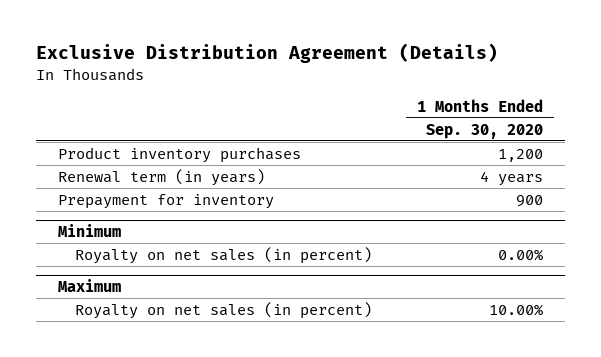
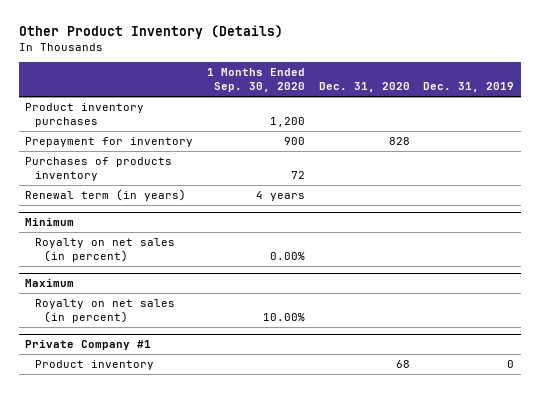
[35,43,498,64] Exclusive Distribution Agreement (Details) -> [18,25,283,40] Other Product Inventory (Details)
none -> [318,82,410,93] Dec. 31, 2020
none -> [423,82,515,93] Dec. 31, 2019
none -> [25,156,173,182] Purchases of products inventory
[58,168,266,186] Renewal term (in years) -> [25,188,187,201] Renewal term (in years)
none -> [25,340,152,351] Private Company #1
none -> [34,359,154,370] Product inventory

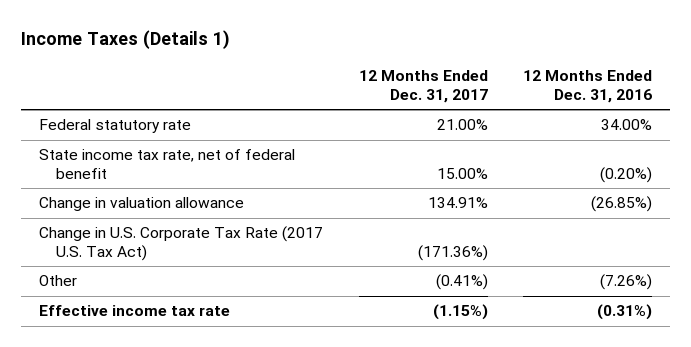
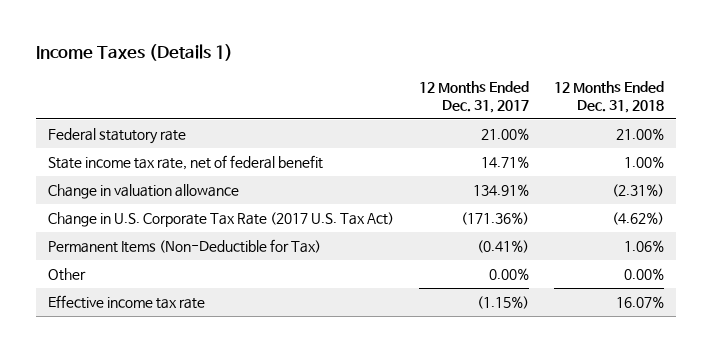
[523,70,653,103] 12 Months Ended Dec. 31, 2016 -> none
none -> [553,80,664,113] 12 Months Ended Dec. 31, 2018
[436,168,488,180] 15.00% -> [481,156,530,169] 14.71%
none -> [48,239,322,254] Permanent Items (Non-Deductible for Tax)
[435,274,488,291] (0.41%) -> [489,268,530,281] 0.00%

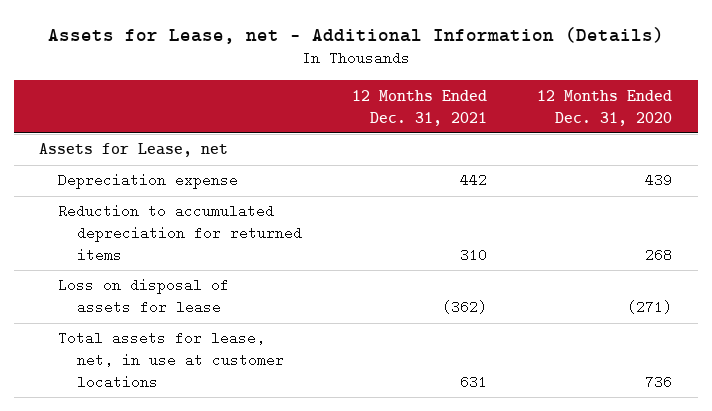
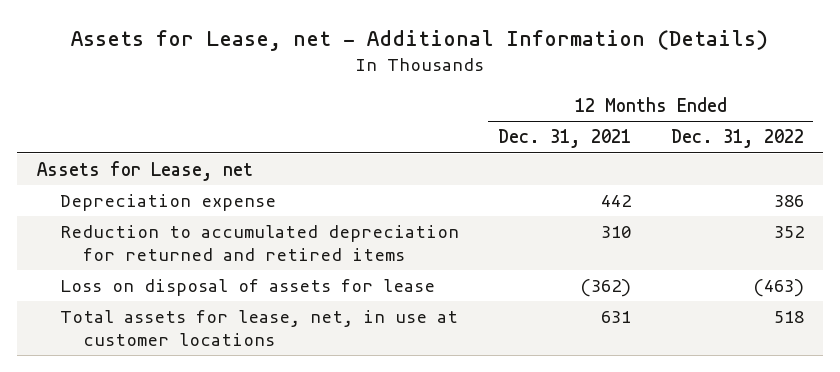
[537,89,673,126] 12 Months Ended Dec. 31, 2020 -> none
none -> [670,129,804,149] Dec. 31, 2022
[58,204,302,263] Reduction to accumulated depreciation for returned items -> [59,225,459,261] Reduction to accumulated depreciation for returned and retired items

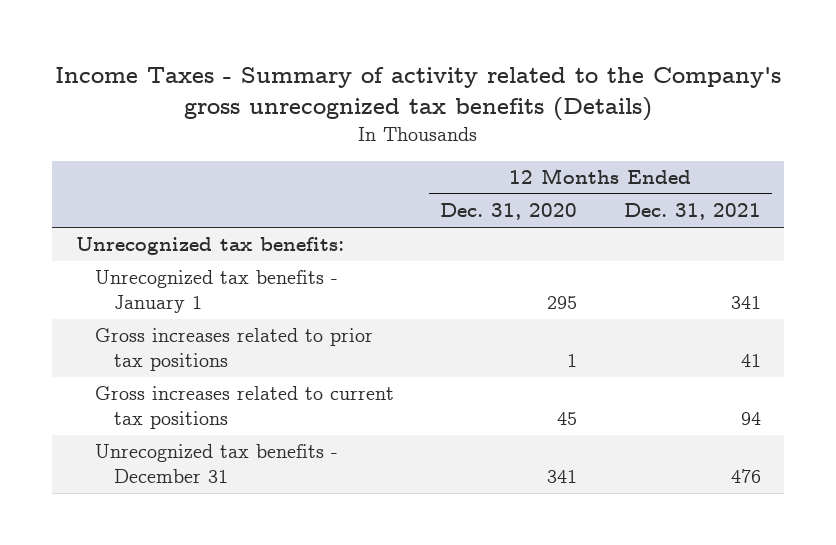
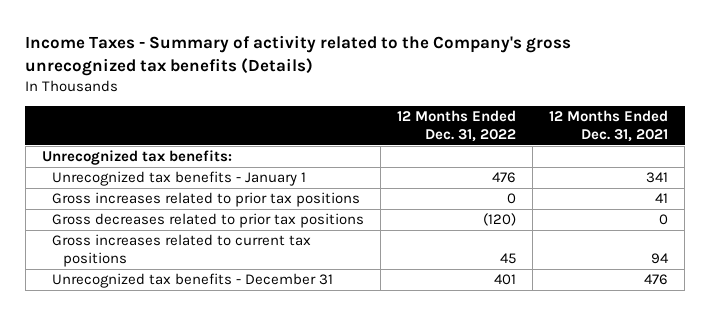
[440,203,578,221] Dec. 31, 2020 -> none
none -> [397,109,517,142] 12 Months Ended Dec. 31, 2022
none -> [52,213,365,229] Gross decreases related to prior tax positions

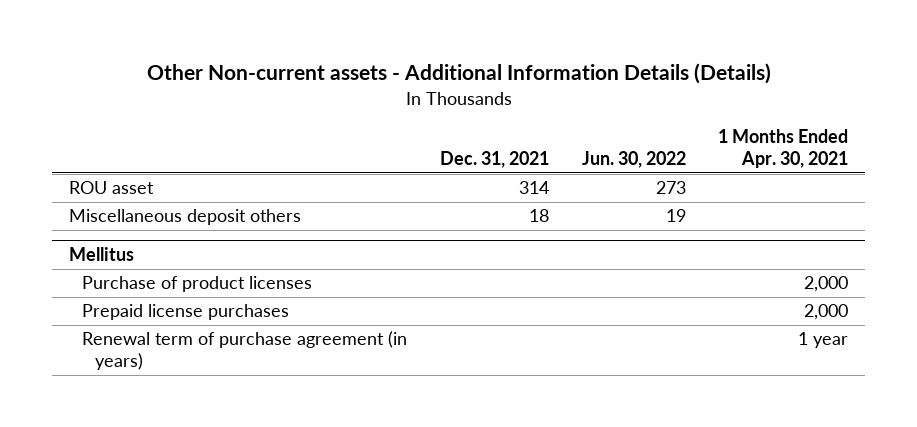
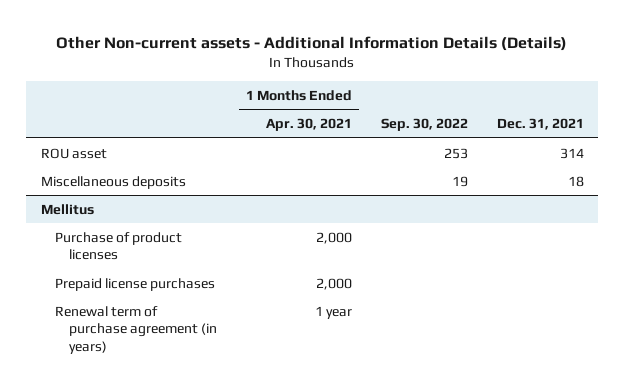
[581,151,686,169] Jun. 30, 2022 -> none
none -> [380,118,468,132] Sep. 30, 2022
[68,209,301,226] Miscellaneous deposit others -> [40,175,186,189] Miscellaneous deposits

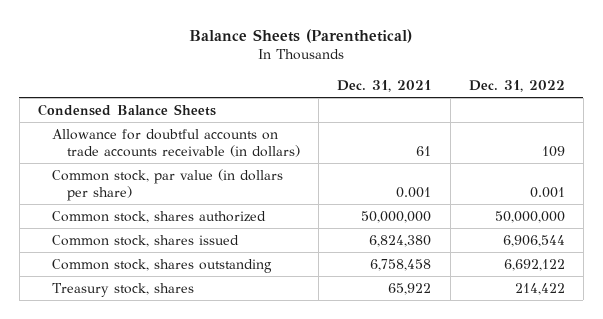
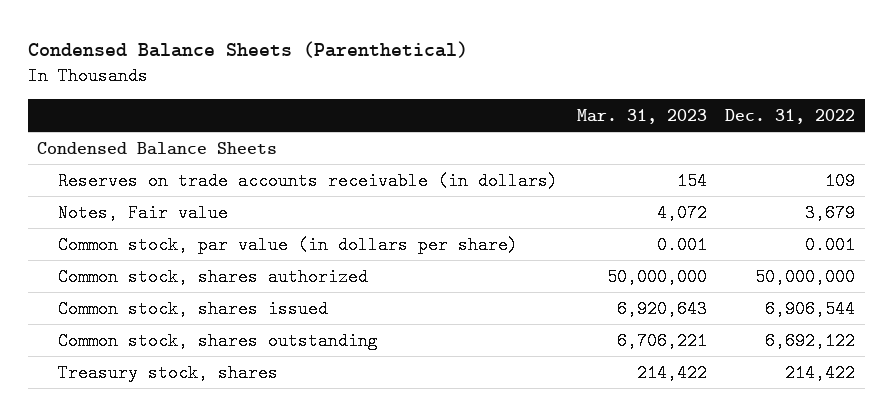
[189,28,413,43] Balance Sheets (Parenthetical) -> [27,41,468,59] Condensed Balance Sheets (Parenthetical)
[337,79,432,92] Dec. 31, 2021 -> none
none -> [576,108,707,124] Mar. 31, 2023
[52,128,300,158] Allowance for doubtful accounts on trade accounts receivable (in dollars) -> [57,171,558,190] Reserves on trade accounts receivable (in dollars)
none -> [57,203,228,222] Notes, Fair value

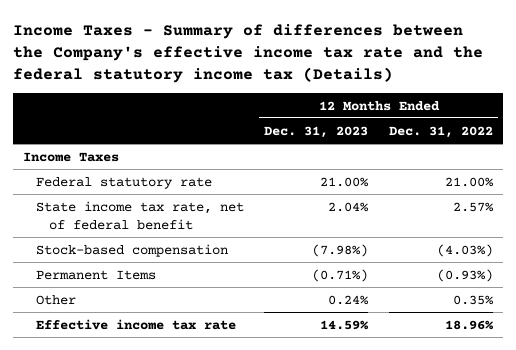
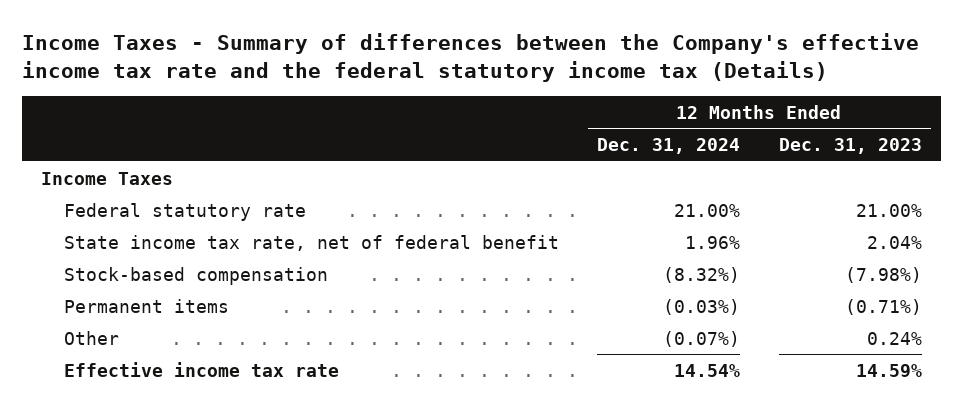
[388,125,493,138] Dec. 31, 2022 -> none
none -> [597,138,741,155] Dec. 31, 2024
[36,269,157,280] Permanent Items -> [63,298,229,313] Permanent items

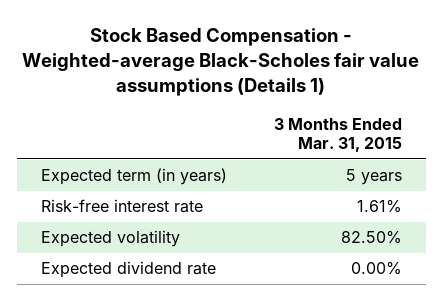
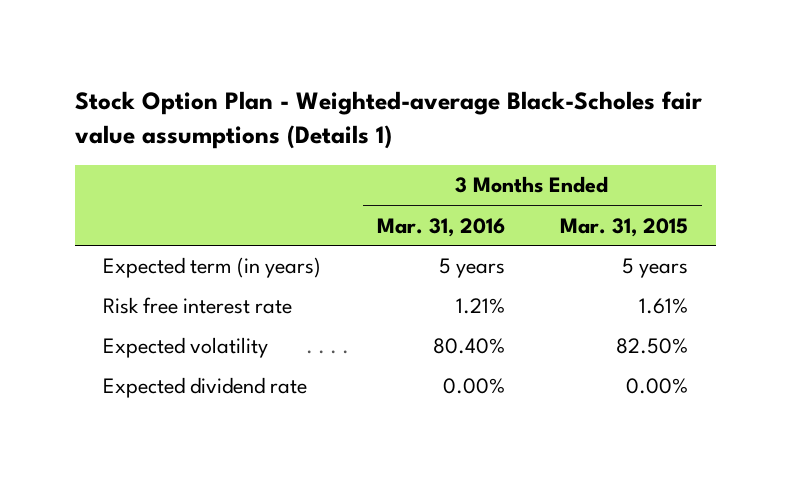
[22,27,420,97] Stock Based Compensation - Weighted-average Black-Scholes fair value assumptions (Details 1) -> [75,91,703,150] Stock Option Plan - Weighted-average Black-Scholes fair value assumptions (Details 1)
none -> [376,217,505,237] Mar. 31, 2016
[40,199,203,214] Risk-free interest rate -> [103,297,293,315] Risk free interest rate

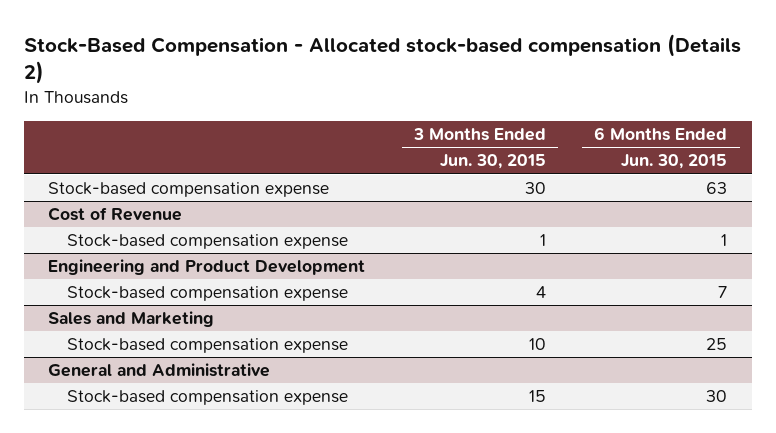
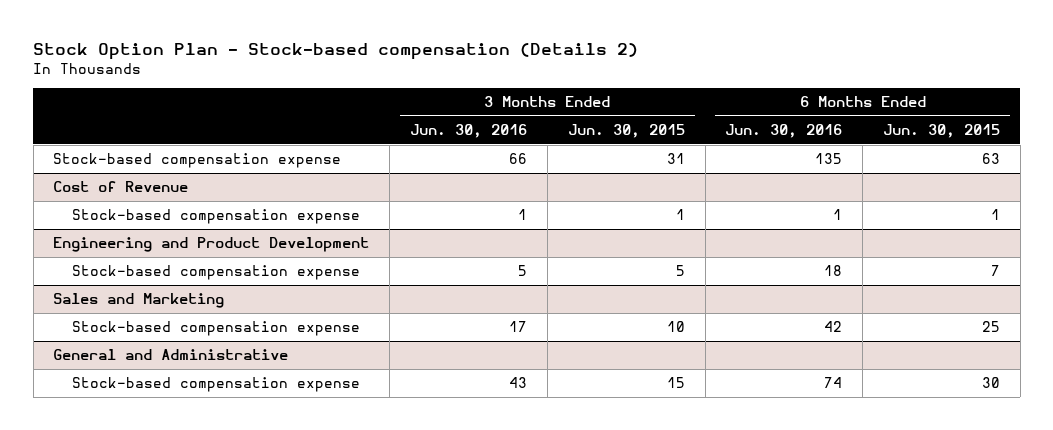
[24,33,742,85] Stock-Based Compensation - Allocated stock-based compensation (Details 2) -> [33,42,639,60] Stock Option Plan - Stock-based compensation (Details 2)
none -> [410,123,528,138] Jun. 30, 2016
none -> [725,123,843,138] Jun. 30, 2016
[524,182,546,195] 30 -> [666,153,685,165] 31
[535,286,546,299] 4 -> [675,265,685,277] 5

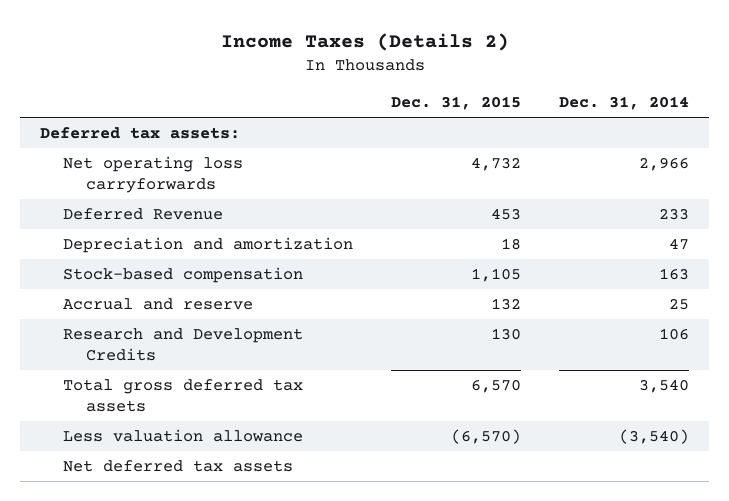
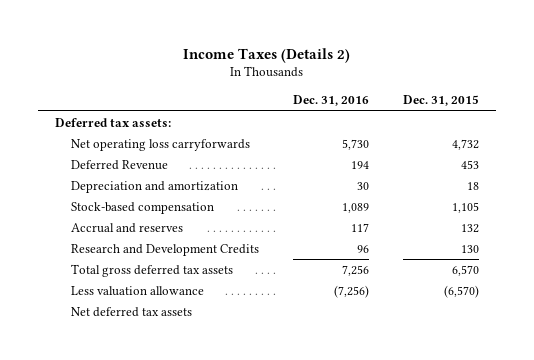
[559,96,690,111] Dec. 31, 2014 -> none
none -> [292,95,369,107] Dec. 31, 2016
[62,297,253,310] Accrual and reserve -> [71,222,184,233] Accrual and reserves

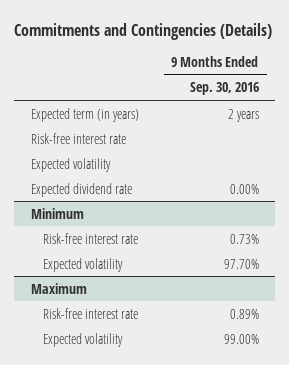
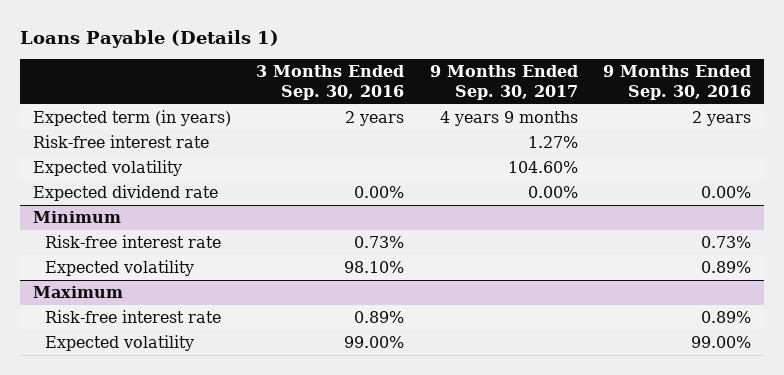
[14,22,273,40] Commitments and Contingencies (Details) -> [20,29,280,48] Loans Payable (Details 1)
none -> [256,65,405,100] 3 Months Ended Sep. 30, 2016
none -> [429,65,578,100] 9 Months Ended Sep. 30, 2017
[223,258,259,269] 97.70% -> [701,261,752,274] 0.89%

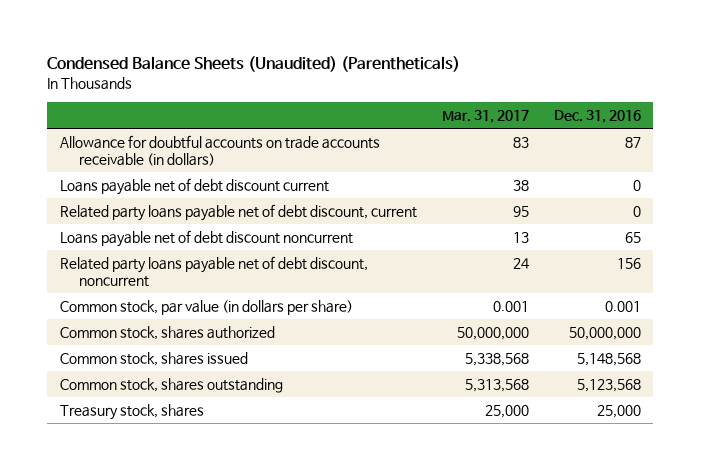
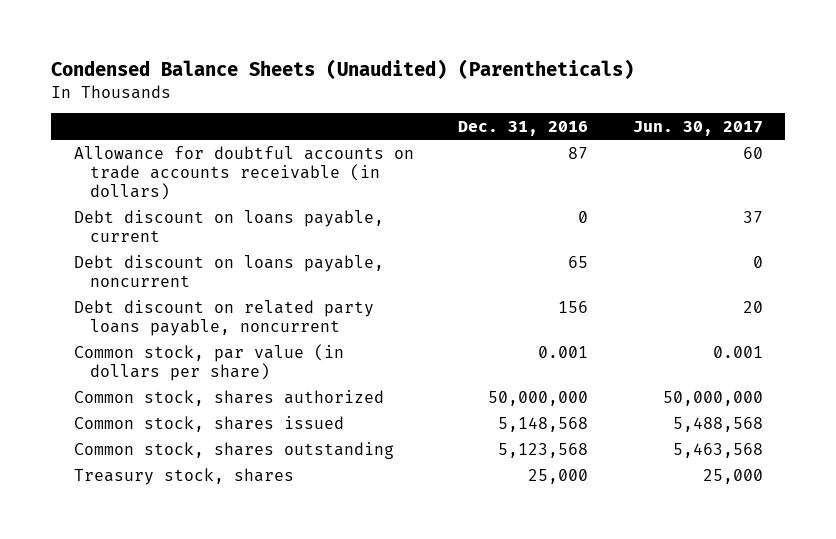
[441,110,529,124] Mar. 31, 2017 -> none
none -> [632,120,763,136] Jun. 30, 2017
[59,204,417,222] Related party loans payable net of debt discount, current -> none
[59,178,329,196] Loans payable net of debt discount current -> [73,209,384,242] Debt discount on loans payable, current
[59,230,353,248] Loans payable net of debt discount noncurrent -> [73,254,384,287] Debt discount on loans payable, noncurrent
[59,256,368,288] Related party loans payable net of debt discount, noncurrent -> [73,299,374,336] Debt discount on related party loans payable, noncurrent

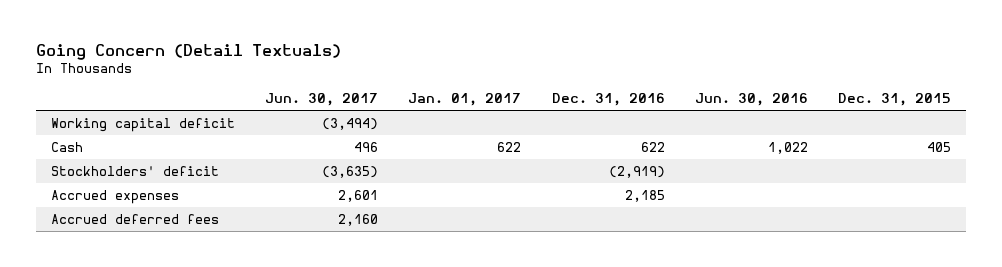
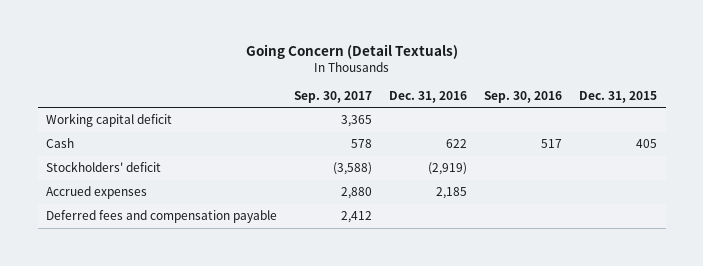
[265,93,379,107] Jun. 30, 2017 -> none
[408,93,522,107] Jan. 01, 2017 -> none
[694,93,808,107] Jun. 30, 2016 -> none
none -> [294,90,373,103] Sep. 30, 2017
none -> [484,90,563,103] Sep. 30, 2016
[50,214,219,225] Accrued deferred fees -> [46,210,278,224] Deferred fees and compensation payable

